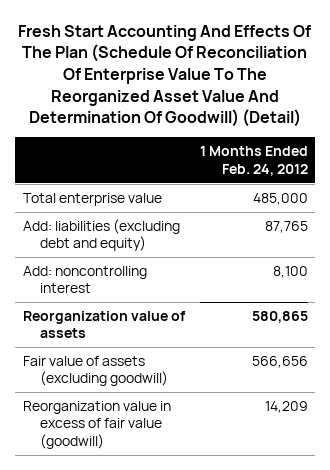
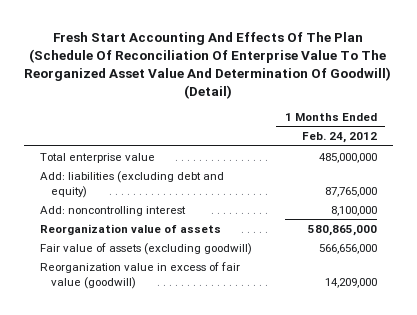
[252,193,308,206] 485,000 -> [318,152,377,163] 485,000,000
[264,221,308,234] 87,765 -> [324,186,377,197] 87,765,000
[272,266,308,279] 8,100 -> [330,205,377,216] 8,100,000
[251,311,308,324] 580,865 -> [307,224,377,236] 580,865,000
[251,356,308,369] 566,656 -> [318,243,377,254] 566,656,000
[264,401,308,414] 14,209 -> [324,277,377,288] 14,209,000

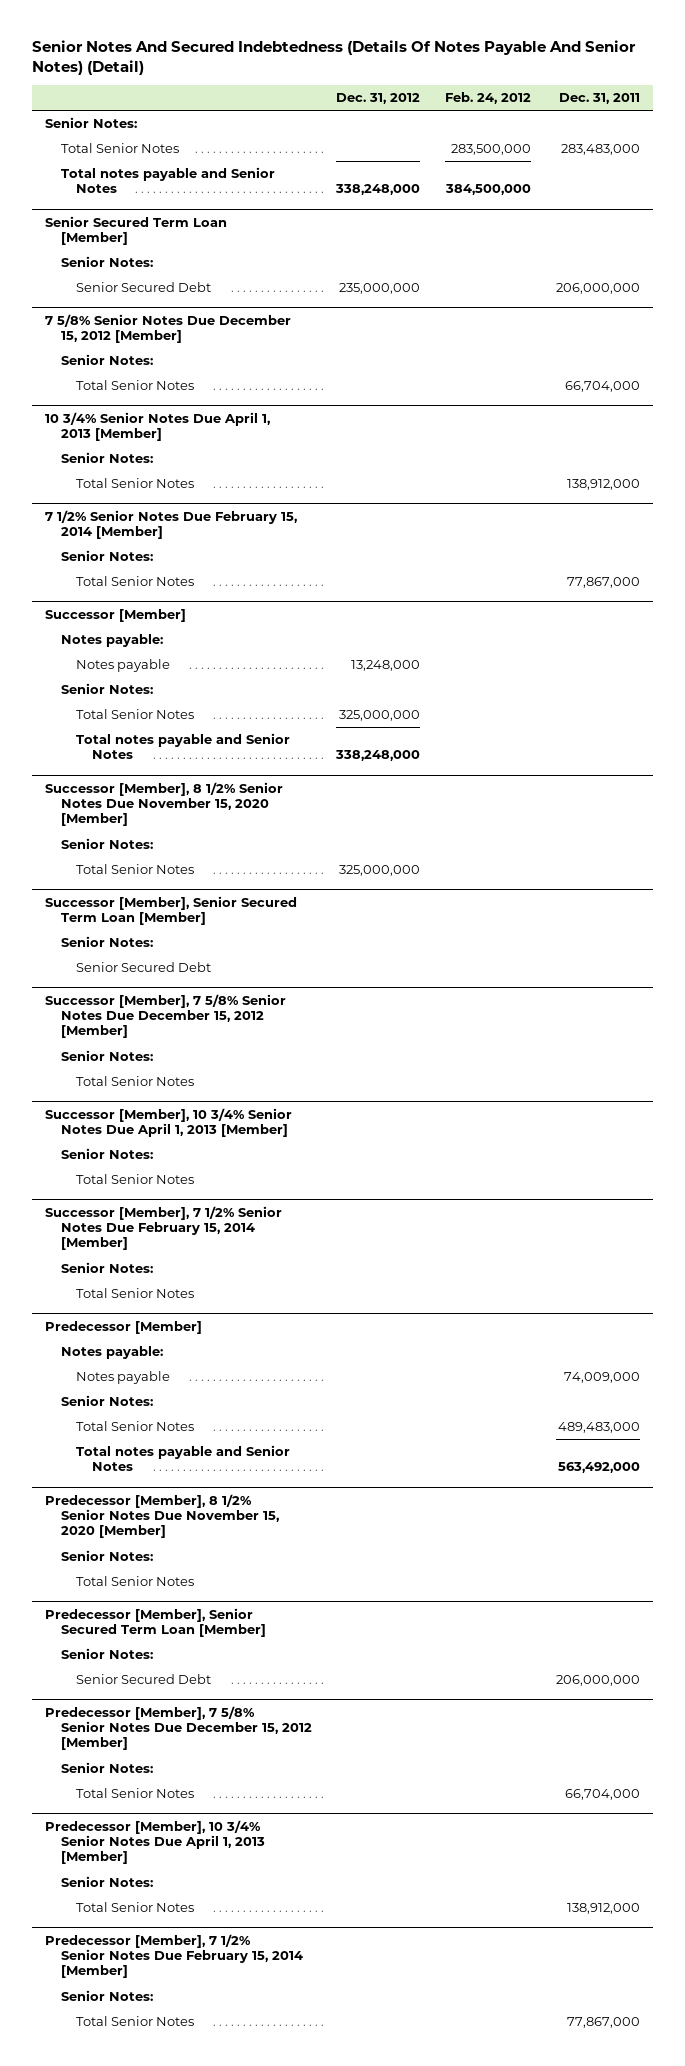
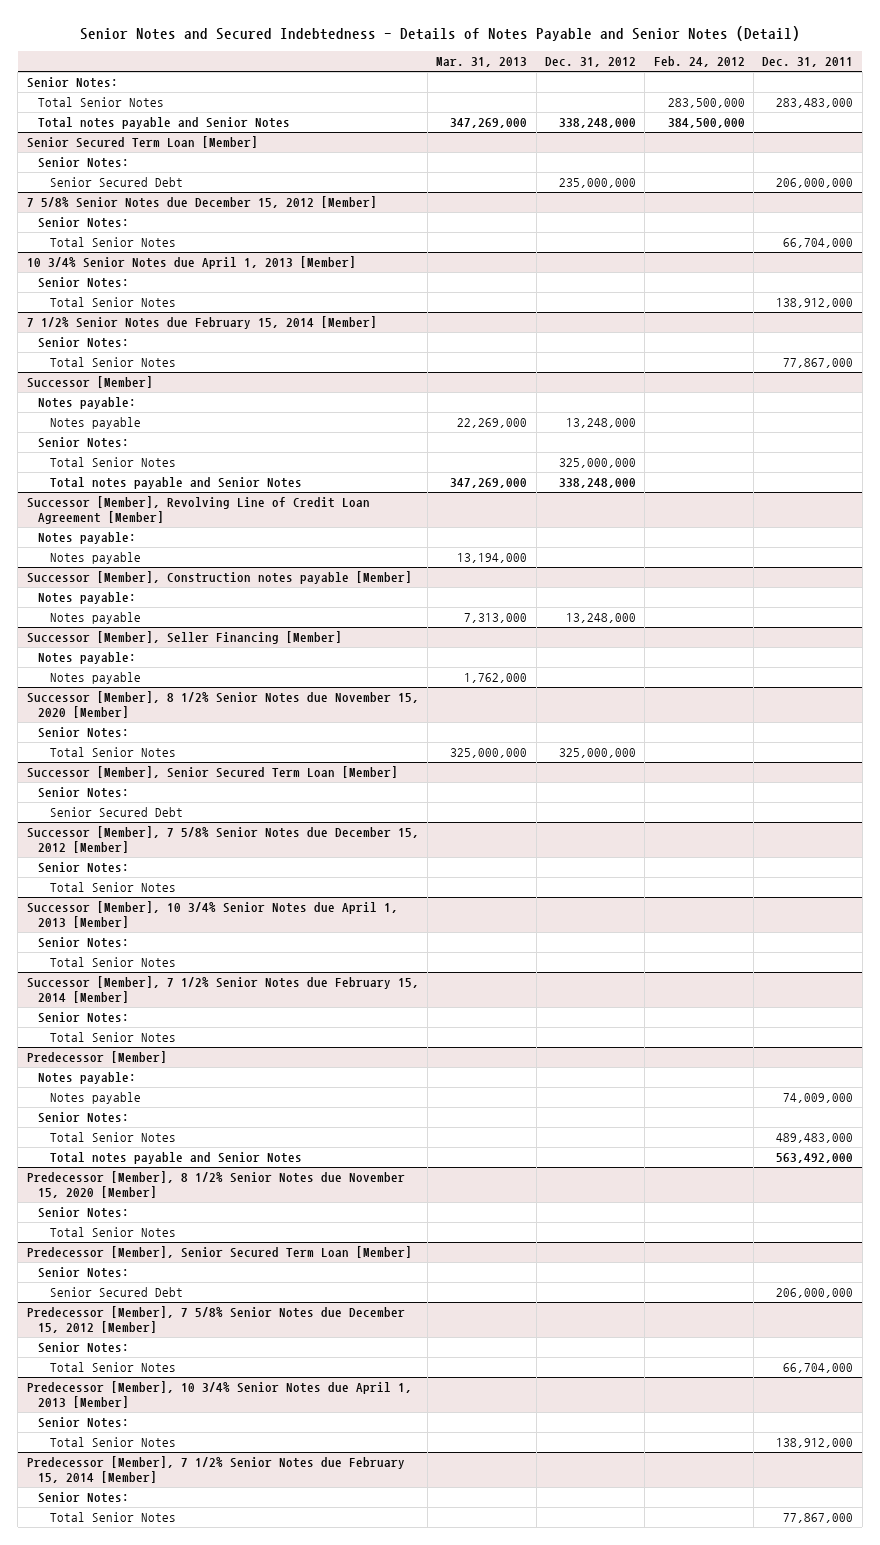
[32,40,637,76] Senior Notes And Secured Indebtedness (Details Of Notes Payable And Senior Notes) (Detail) -> [80,25,801,41] Senior Notes and Secured Indebtedness - Details of Notes Payable and Senior Notes (Detail)
none -> [436,57,528,68] Mar. 31, 2013
[44,313,291,344] 7 5/8% Senior Notes Due December 15, 2012 [Member] -> [26,196,377,209] 7 5/8% Senior Notes due December 15, 2012 [Member]
[44,411,270,442] 10 3/4% Senior Notes Due April 1, 2013 [Member] -> [26,256,356,270] 10 3/4% Senior Notes due April 1, 2013 [Member]
[44,509,297,540] 7 1/2% Senior Notes Due February 15, 2014 [Member] -> [26,316,377,330] 7 1/2% Senior Notes due February 15, 2014 [Member]
none -> [26,496,370,525] Successor [Member], Revolving Line of Credit Loan Agreement [Member]
none -> [38,532,137,545] Notes payable:
none -> [50,552,142,565] Notes payable
none -> [26,571,412,585] Successor [Member], Construction notes payable [Member]
none -> [38,592,137,605] Notes payable:
none -> [50,612,142,625] Notes payable
none -> [26,631,342,645] Successor [Member], Seller Financing [Member]
none -> [38,652,137,665] Notes payable:
none -> [50,672,142,685] Notes payable
[44,781,283,827] Successor [Member], 8 1/2% Senior Notes Due November 15, 2020 [Member] -> [26,691,419,719] Successor [Member], 8 1/2% Senior Notes due November 15, 2020 [Member]
[44,993,286,1039] Successor [Member], 7 5/8% Senior Notes Due December 15, 2012 [Member] -> [26,826,419,854] Successor [Member], 7 5/8% Senior Notes due December 15, 2012 [Member]
[44,1107,292,1138] Successor [Member], 10 3/4% Senior Notes Due April 1, 2013 [Member] -> [26,901,398,929] Successor [Member], 10 3/4% Senior Notes due April 1, 2013 [Member]
[44,1205,282,1251] Successor [Member], 7 1/2% Senior Notes Due February 15, 2014 [Member] -> [26,976,419,1004] Successor [Member], 7 1/2% Senior Notes due February 15, 2014 [Member]
[44,1493,279,1539] Predecessor [Member], 8 1/2% Senior Notes Due November 15, 2020 [Member] -> [26,1171,405,1199] Predecessor [Member], 8 1/2% Senior Notes due November 15, 2020 [Member]
[44,1705,312,1751] Predecessor [Member], 7 5/8% Senior Notes Due December 15, 2012 [Member] -> [26,1306,405,1334] Predecessor [Member], 7 5/8% Senior Notes due December 15, 2012 [Member]
[44,1819,265,1865] Predecessor [Member], 10 3/4% Senior Notes Due April 1, 2013 [Member] -> [26,1381,412,1409] Predecessor [Member], 10 3/4% Senior Notes due April 1, 2013 [Member]
[44,1933,303,1979] Predecessor [Member], 7 1/2% Senior Notes Due February 15, 2014 [Member] -> [26,1456,405,1484] Predecessor [Member], 7 1/2% Senior Notes due February 15, 2014 [Member]

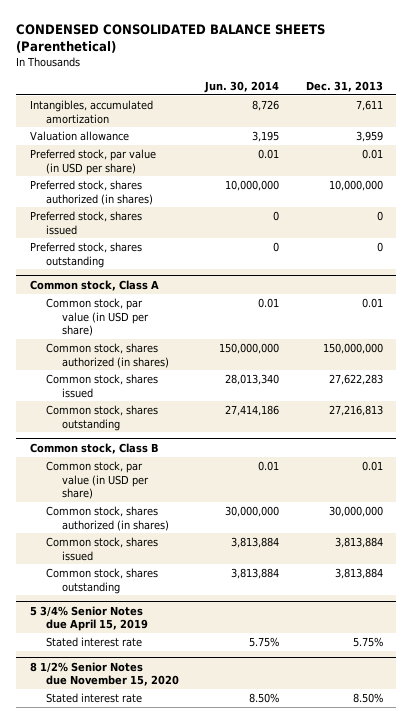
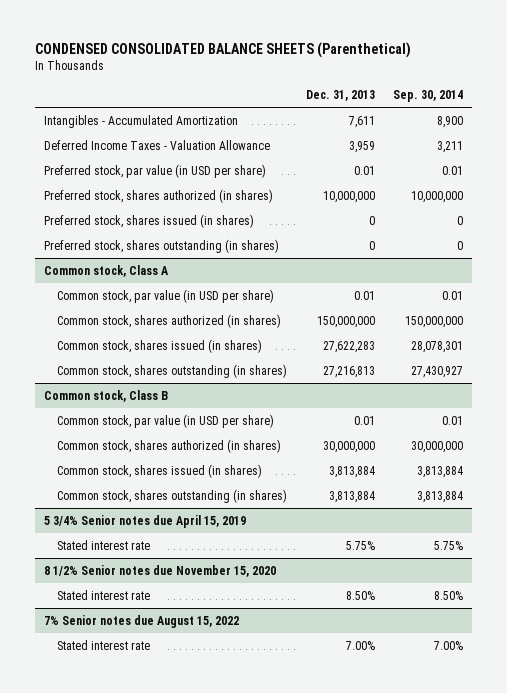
[204,81,280,94] Jun. 30, 2014 -> none
none -> [393,90,464,103] Sep. 30, 2014
[29,99,153,124] Intangibles, accumulated amortization -> [44,114,239,128] Intangibles - Accumulated Amortization
[29,130,129,141] Valuation allowance -> [44,139,271,150] Deferred Income Taxes - Valuation Allowance
[29,210,142,235] Preferred stock, shares issued -> [44,213,255,228] Preferred stock, shares issued (in shares)
[29,241,142,268] Preferred stock, shares outstanding -> [44,238,280,253] Preferred stock, shares outstanding (in shares)
[45,373,158,398] Common stock, shares issued -> [56,338,262,353] Common stock, shares issued (in shares)
[45,404,158,431] Common stock, shares outstanding -> [56,363,287,378] Common stock, shares outstanding (in shares)
[45,536,158,561] Common stock, shares issued -> [56,463,262,478] Common stock, shares issued (in shares)
[45,567,158,594] Common stock, shares outstanding -> [56,488,287,503] Common stock, shares outstanding (in shares)
[29,605,148,632] 5 3/4% Senior Notes due April 15, 2019 -> [44,514,247,528] 5 3/4% Senior notes due April 15, 2019
[29,661,179,687] 8 1/2% Senior Notes due November 15, 2020 -> [44,564,277,577] 8 1/2% Senior notes due November 15, 2020
none -> [44,614,240,628] 7% Senior notes due August 15, 2022
none -> [56,639,150,650] Stated interest rate

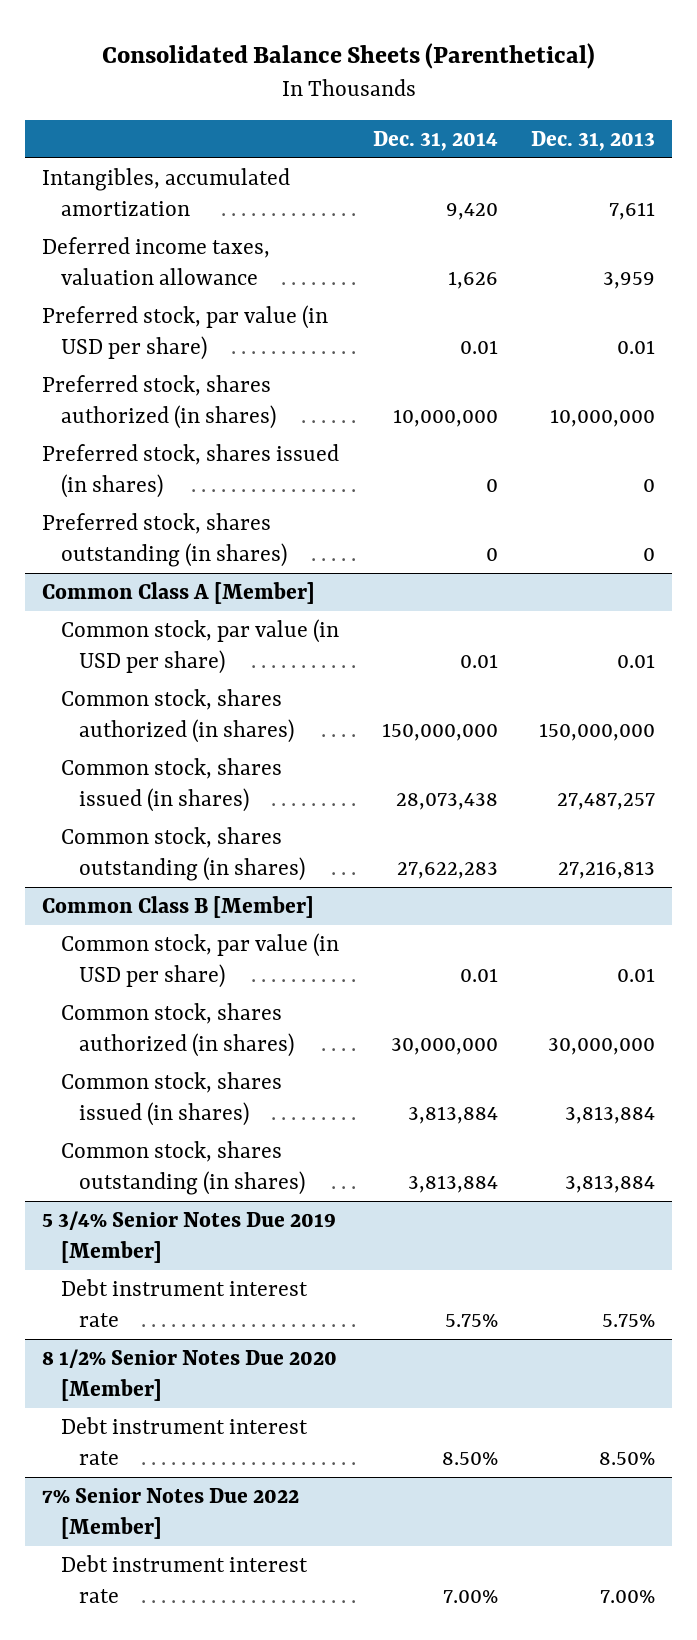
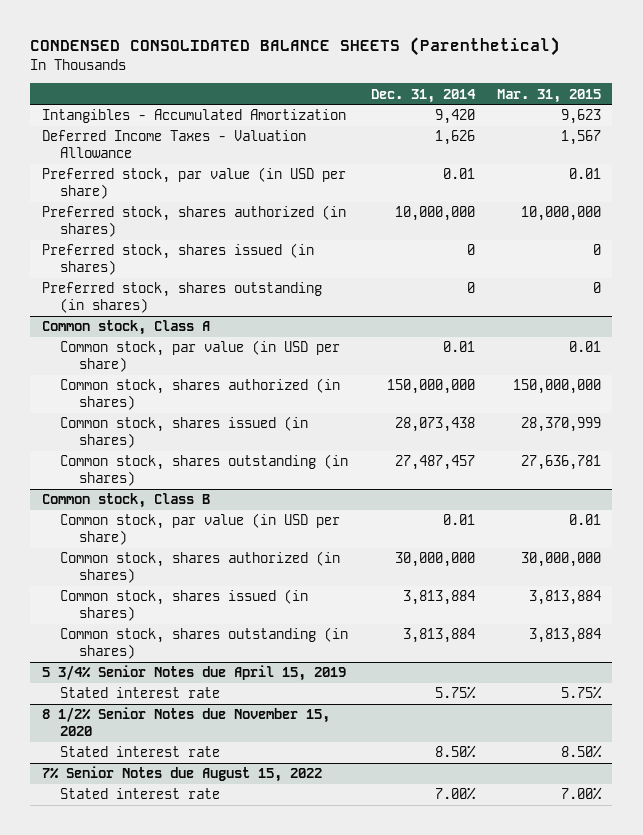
[101,43,595,70] Consolidated Balance Sheets (Parenthetical) -> [30,37,561,57] CONDENSED CONSOLIDATED BALANCE SHEETS (Parenthetical)
[531,130,656,151] Dec. 31, 2013 -> none
none -> [497,88,602,103] Mar. 31, 2015
[42,167,291,216] Intangibles, accumulated amortization -> [41,109,346,124] Intangibles - Accumulated Amortization
[42,236,271,285] Deferred income taxes, valuation allowance -> [41,130,306,159] Deferred Income Taxes - Valuation Allowance
[42,581,316,604] Common Class A [Member] -> [41,320,210,336] Common stock, Class A
[396,861,498,879] 27,622,283 -> [394,455,475,471] 27,487,457
[42,895,315,918] Common Class B [Member] -> [41,493,210,509] Common stock, Class B
[42,1210,337,1263] 5 3/4% Senior Notes Due 2019 [Member] -> [41,665,346,682] 5 3/4% Senior Notes due April 15, 2019
[60,1278,308,1327] Debt instrument interest rate -> [60,687,221,699] Stated interest rate
[42,1348,338,1401] 8 1/2% Senior Notes Due 2020 [Member] -> [41,707,330,737] 8 1/2% Senior Notes due November 15, 2020
[60,1416,308,1465] Debt instrument interest rate -> [60,746,221,758] Stated interest rate
[42,1487,300,1539] 7% Senior Notes Due 2022 [Member] -> [41,766,322,783] 7% Senior Notes due August 15, 2022
[60,1554,308,1603] Debt instrument interest rate -> [60,788,221,800] Stated interest rate

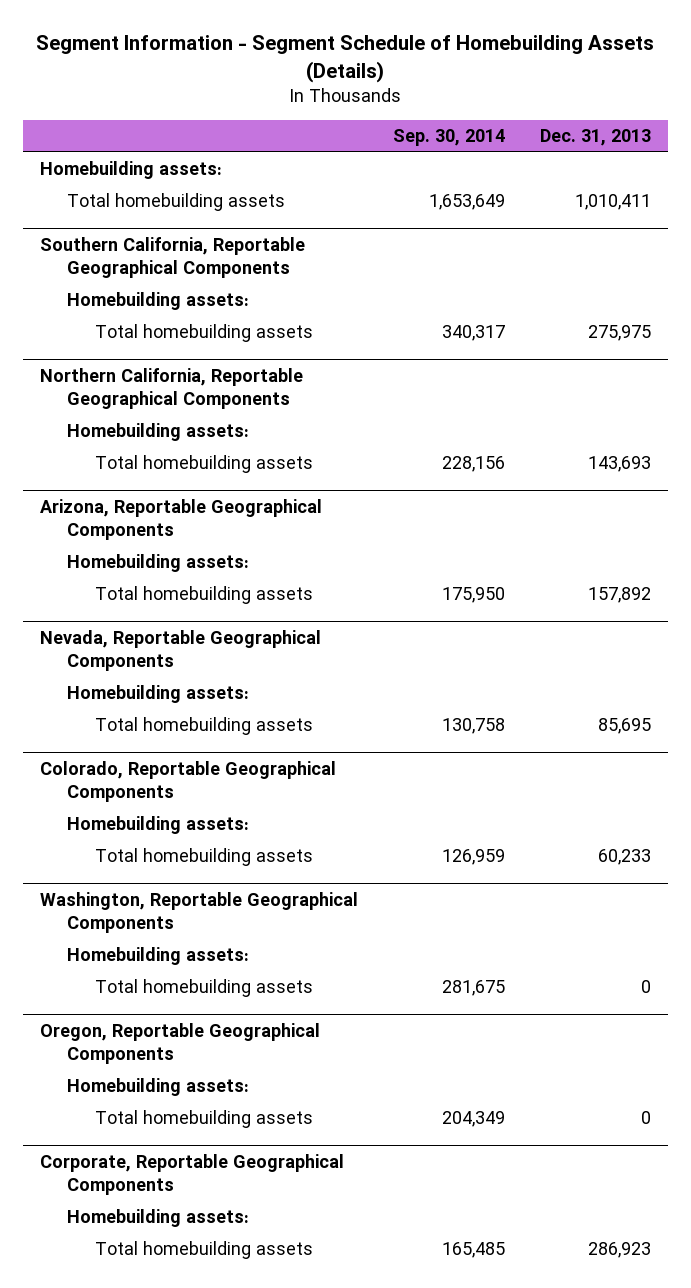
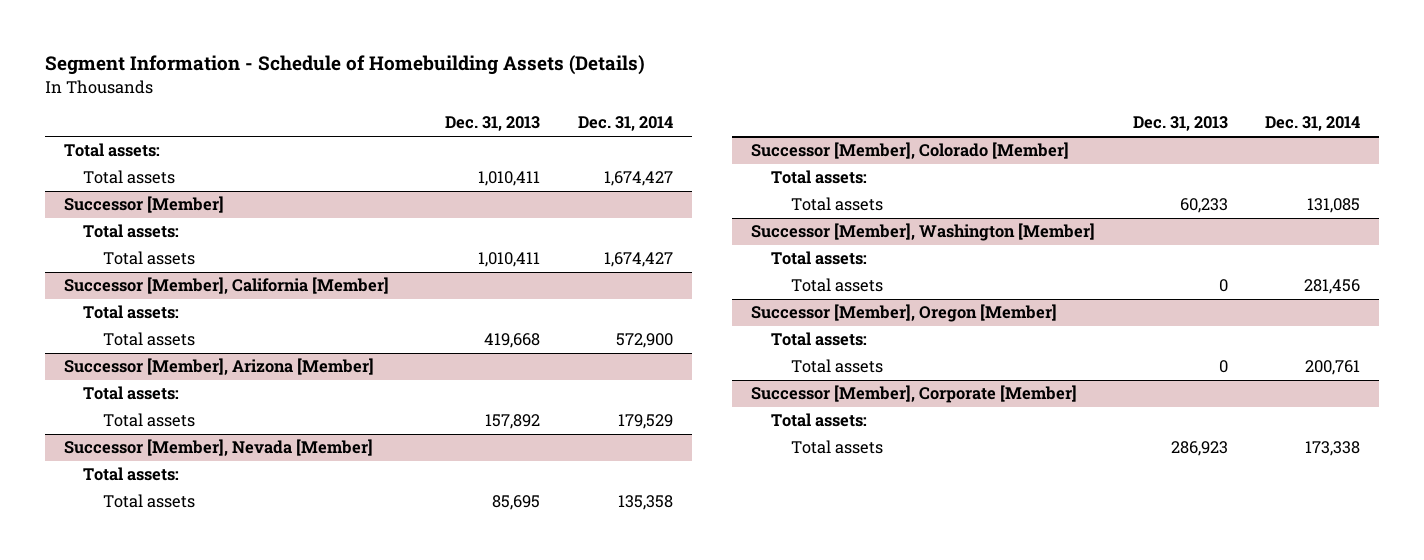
[36,35,655,84] Segment Information - Segment Schedule of Homebuilding Assets (Details) -> [45,55,646,76] Segment Information - Schedule of Homebuilding Assets (Details)
[392,129,505,147] Sep. 30, 2014 -> none
none -> [577,116,673,132] Dec. 31, 2014
[40,236,306,278] Southern California, Reportable Geographical Components -> none
[40,367,304,409] Northern California, Reportable Geographical Components -> none
[40,498,323,540] Arizona, Reportable Geographical Components -> none
[40,629,322,671] Nevada, Reportable Geographical Components -> none
[40,760,337,802] Colorado, Reportable Geographical Components -> none
[40,891,359,933] Washington, Reportable Geographical Components -> none
[40,1022,321,1064] Oregon, Reportable Geographical Components -> none
[40,1153,345,1195] Corporate, Reportable Geographical Components -> none
[40,161,223,180] Homebuilding assets: -> [63,143,160,158] Total assets:
[67,193,286,212] Total homebuilding assets -> [83,170,176,185] Total assets
none -> [63,196,224,214] Successor [Member]
[67,292,250,311] Homebuilding assets: -> [83,224,180,239] Total assets:
[94,324,313,343] Total homebuilding assets -> [103,251,196,266] Total assets
[587,325,651,342] 275,975 -> [478,252,541,268] 1,010,411
none -> [63,277,389,295] Successor [Member], California [Member]
[67,423,250,442] Homebuilding assets: -> [83,305,180,320] Total assets:
[94,455,313,474] Total homebuilding assets -> [103,332,196,347] Total assets
[587,456,651,473] 143,693 -> [484,333,541,349] 419,668
none -> [63,358,374,376] Successor [Member], Arizona [Member]
[67,554,250,573] Homebuilding assets: -> [83,386,180,401] Total assets:
[94,586,313,605] Total homebuilding assets -> [103,413,196,428] Total assets
none -> [63,439,373,457] Successor [Member], Nevada [Member]
[67,685,250,704] Homebuilding assets: -> [83,467,180,482] Total assets:
[94,717,313,736] Total homebuilding assets -> [103,494,196,509] Total assets
none -> [751,142,1070,160] Successor [Member], Colorado [Member]
[67,816,250,835] Homebuilding assets: -> [770,170,867,185] Total assets:
[94,848,313,867] Total homebuilding assets -> [790,197,883,212] Total assets
none -> [751,223,1096,242] Successor [Member], Washington [Member]
[67,947,250,966] Homebuilding assets: -> [770,251,867,266] Total assets:
[94,979,313,998] Total homebuilding assets -> [790,278,883,293] Total assets
none -> [751,304,1058,323] Successor [Member], Oregon [Member]
[67,1078,250,1097] Homebuilding assets: -> [770,332,867,347] Total assets:
[94,1110,313,1129] Total homebuilding assets -> [790,359,883,374] Total assets
none -> [751,385,1078,404] Successor [Member], Corporate [Member]
[67,1209,250,1228] Homebuilding assets: -> [770,413,867,428] Total assets:
[94,1241,313,1260] Total homebuilding assets -> [790,440,883,455] Total assets

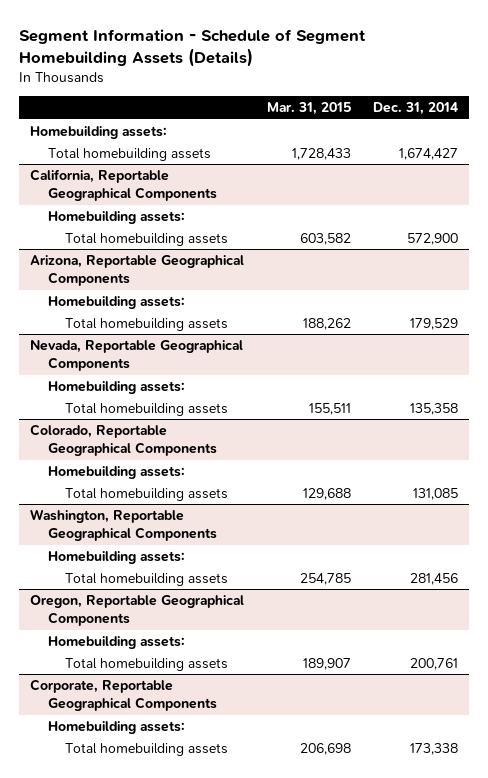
[45,55,646,76] Segment Information - Schedule of Homebuilding Assets (Details) -> [19,29,367,68] Segment Information - Schedule of Segment Homebuilding Assets (Details)
[445,116,541,132] Dec. 31, 2013 -> none
none -> [266,102,351,116] Mar. 31, 2015
[63,196,224,214] Successor [Member] -> none
[63,277,389,295] Successor [Member], California [Member] -> none
[63,358,374,376] Successor [Member], Arizona [Member] -> none
[63,439,373,457] Successor [Member], Nevada [Member] -> none
[751,142,1070,160] Successor [Member], Colorado [Member] -> none
[751,223,1096,242] Successor [Member], Washington [Member] -> none
[751,304,1058,323] Successor [Member], Oregon [Member] -> none
[751,385,1078,404] Successor [Member], Corporate [Member] -> none
[770,413,867,428] Total assets: -> none
[790,440,883,455] Total assets -> none
[63,143,160,158] Total assets: -> [30,125,168,139] Homebuilding assets:
[83,170,176,185] Total assets -> [47,147,211,161] Total homebuilding assets
none -> [30,168,217,202] California, Reportable Geographical Components
[83,224,180,239] Total assets: -> [47,210,185,224] Homebuilding assets:
[103,251,196,266] Total assets -> [64,232,228,246] Total homebuilding assets
[603,252,673,268] 1,674,427 -> [406,232,458,245] 572,900
none -> [30,254,245,287] Arizona, Reportable Geographical Components
[83,305,180,320] Total assets: -> [47,295,185,309] Homebuilding assets:
[103,332,196,347] Total assets -> [64,317,228,331] Total homebuilding assets
[615,333,673,349] 572,900 -> [409,317,458,330] 179,529
none -> [30,339,244,372] Nevada, Reportable Geographical Components
[83,386,180,401] Total assets: -> [47,380,185,394] Homebuilding assets:
[103,413,196,428] Total assets -> [64,402,228,416] Total homebuilding assets
[617,414,673,430] 179,529 -> [409,402,458,415] 135,358
none -> [30,423,217,457] Colorado, Reportable Geographical Components
[83,467,180,482] Total assets: -> [47,465,185,479] Homebuilding assets:
[103,494,196,509] Total assets -> [64,487,228,501] Total homebuilding assets
[617,495,673,511] 135,358 -> [412,487,458,500] 131,085
none -> [30,508,217,542] Washington, Reportable Geographical Components
[770,170,867,185] Total assets: -> [47,550,185,564] Homebuilding assets:
[790,197,883,212] Total assets -> [64,572,228,586] Total homebuilding assets
[1307,198,1361,214] 131,085 -> [409,572,458,585] 281,456
none -> [30,594,245,627] Oregon, Reportable Geographical Components
[770,251,867,266] Total assets: -> [47,635,185,649] Homebuilding assets:
[790,278,883,293] Total assets -> [64,657,228,671] Total homebuilding assets
[1304,279,1361,295] 281,456 -> [409,657,458,670] 200,761
none -> [30,678,217,712] Corporate, Reportable Geographical Components
[770,332,867,347] Total assets: -> [47,720,185,734] Homebuilding assets:
[790,359,883,374] Total assets -> [64,742,228,756] Total homebuilding assets
[1305,360,1361,376] 200,761 -> [409,742,458,755] 173,338

